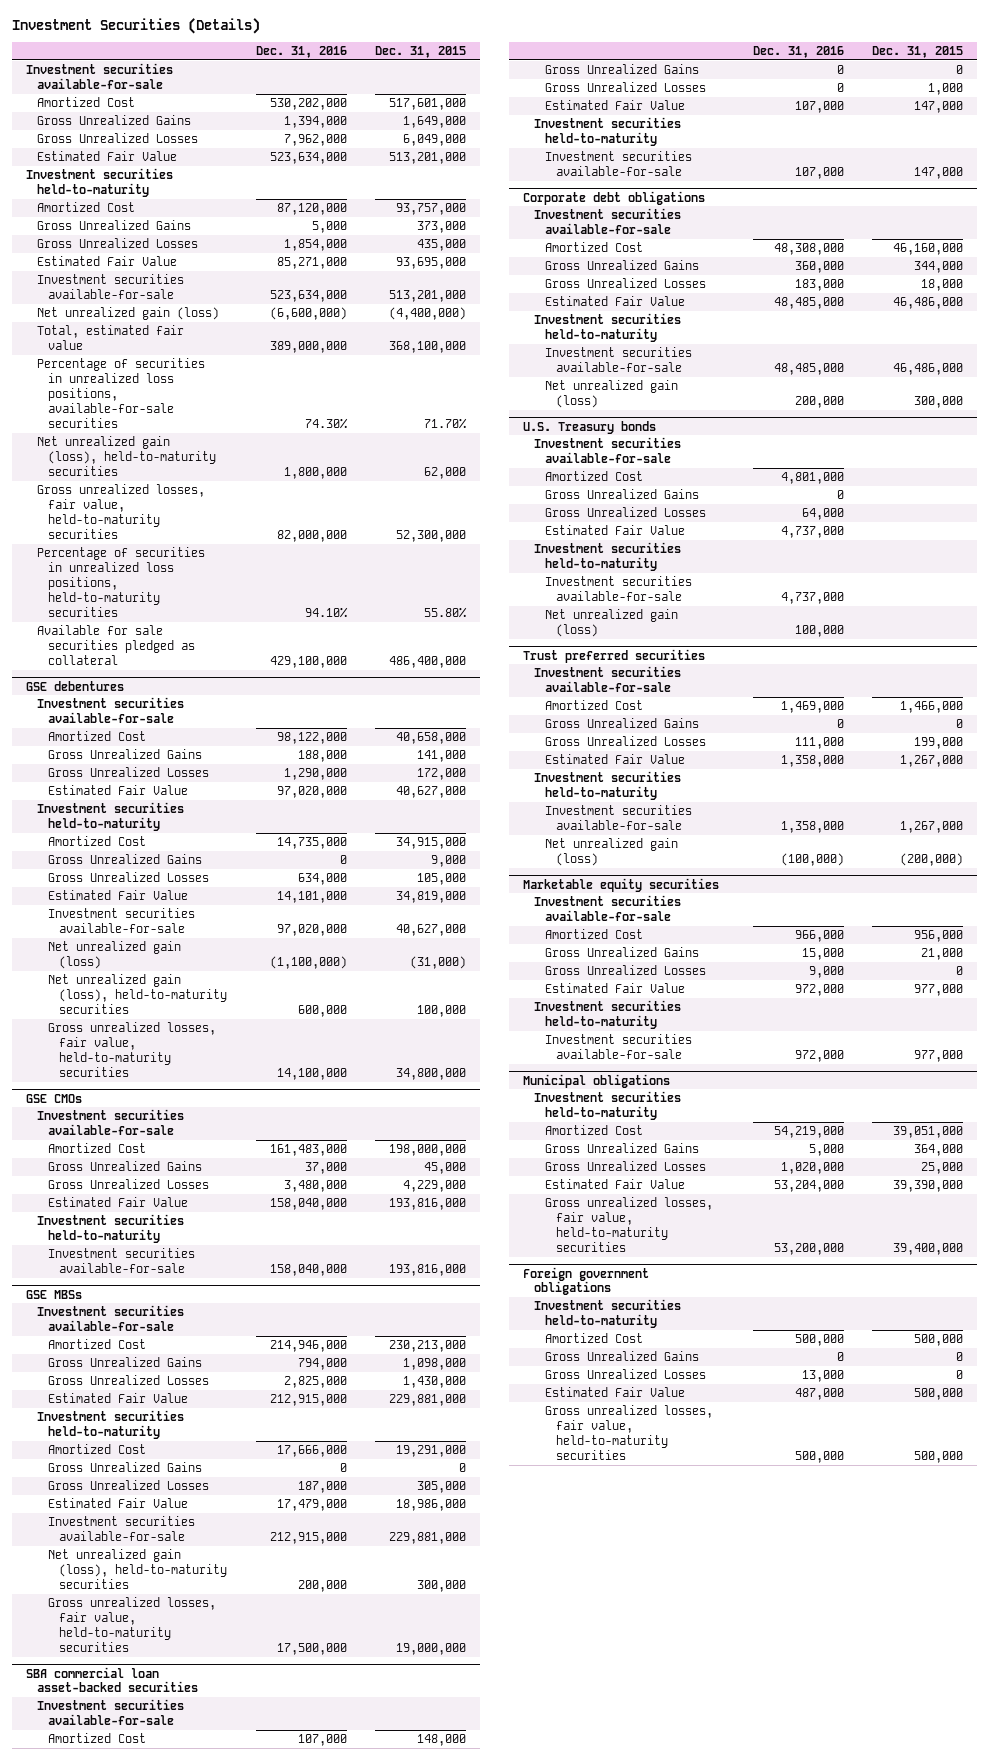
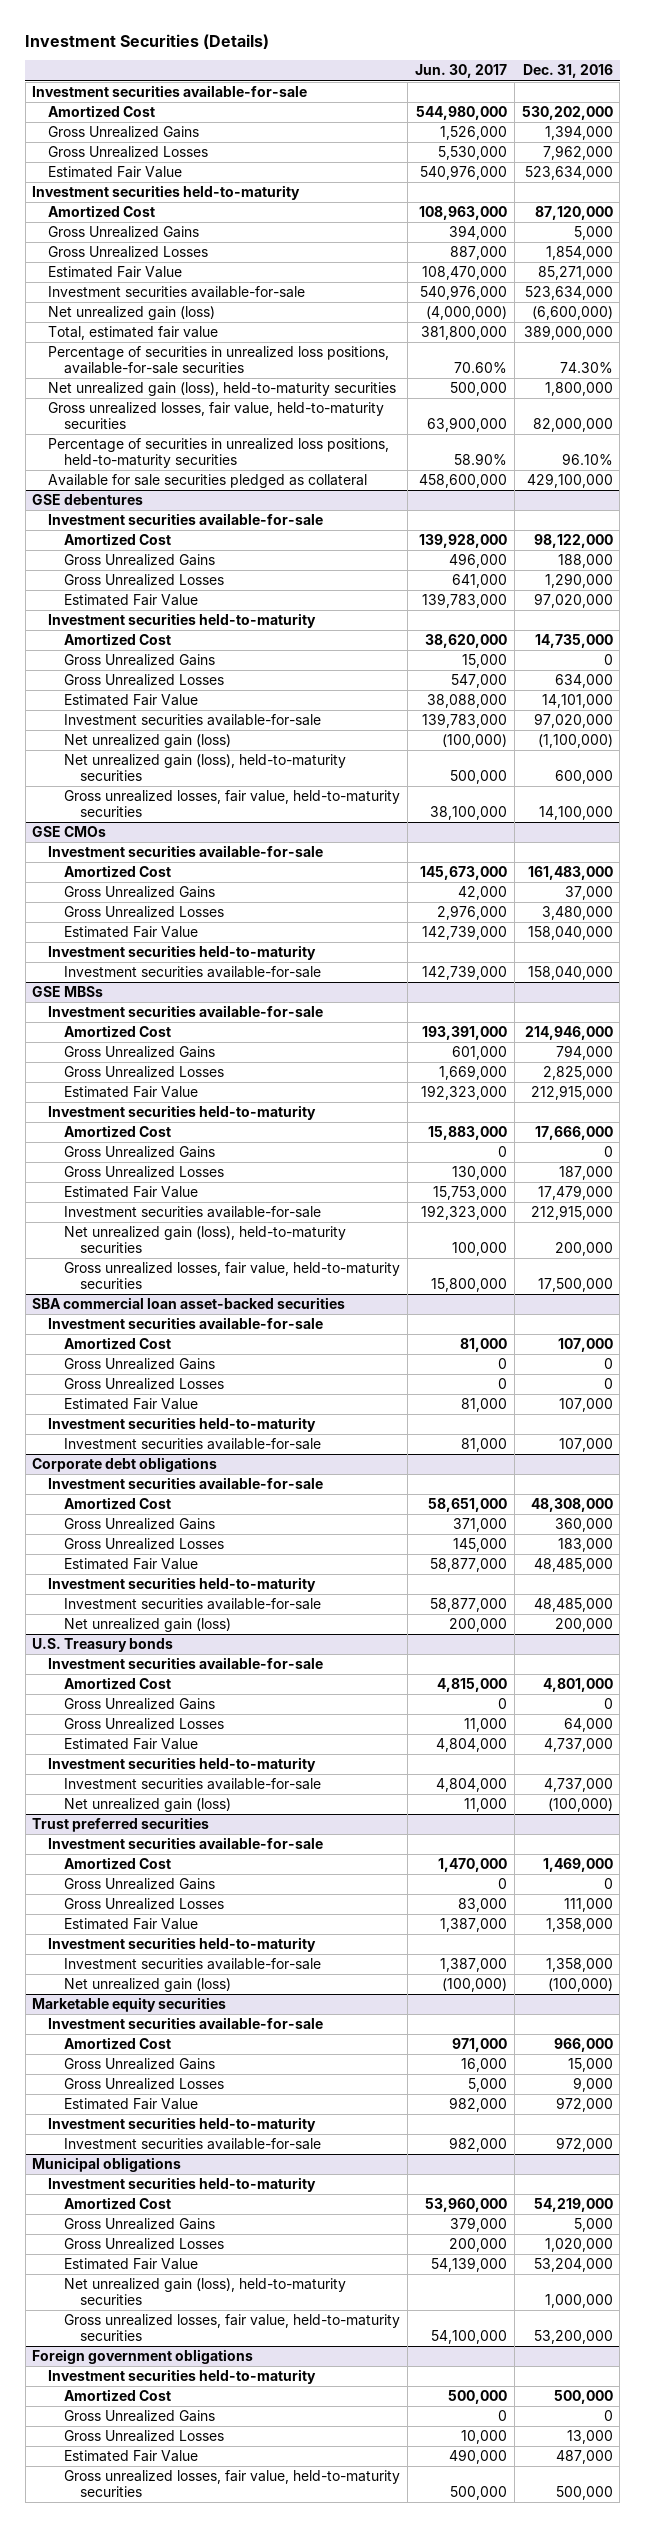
[375,45,467,58] Dec. 31, 2015 -> none
none -> [414,64,507,79] Jun. 30, 2017
[304,606,348,618] 94.10% -> [561,453,613,466] 96.10%
[794,624,844,637] 100,000 -> [547,1798,613,1813] (100,000)
none -> [64,2278,347,2306] Net unrealized gain (loss), held-to-maturity securities

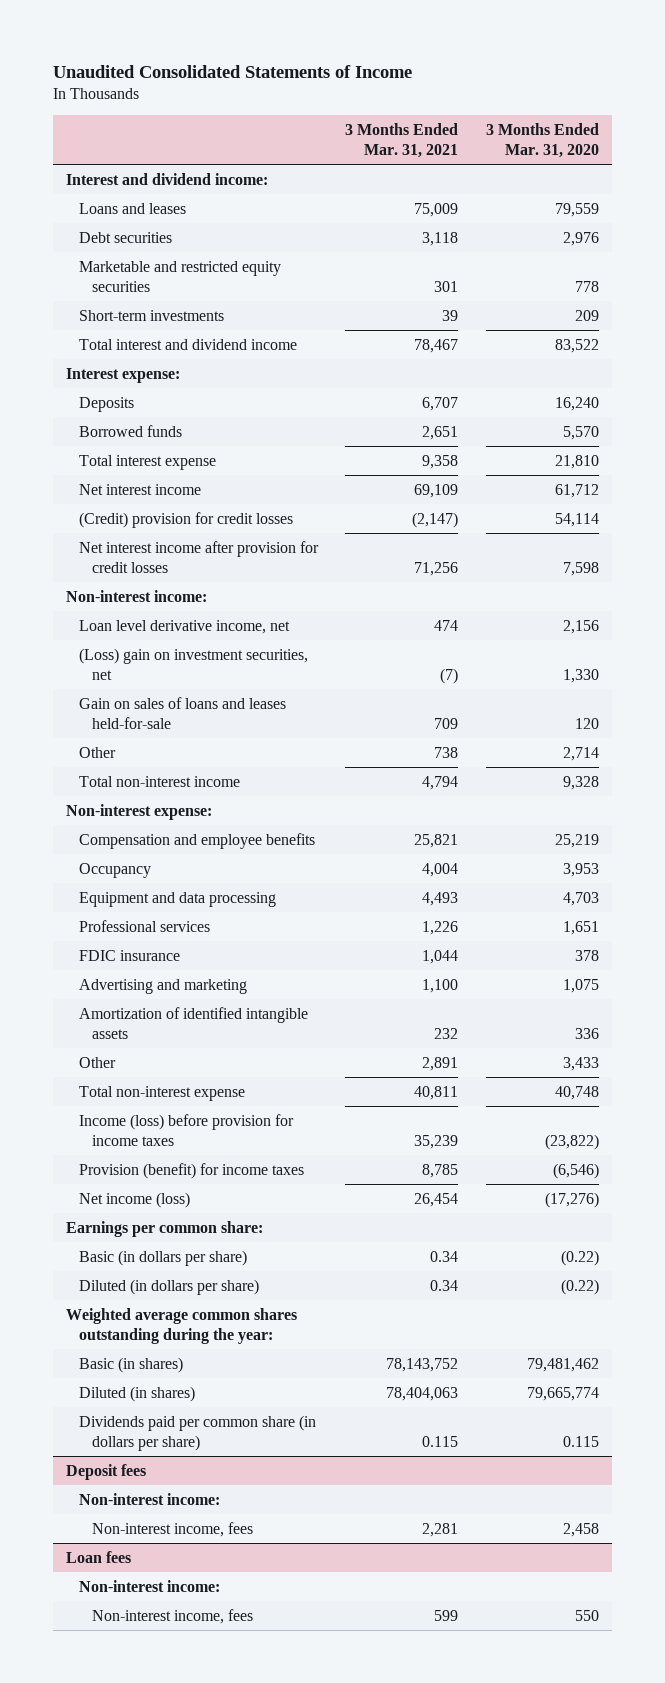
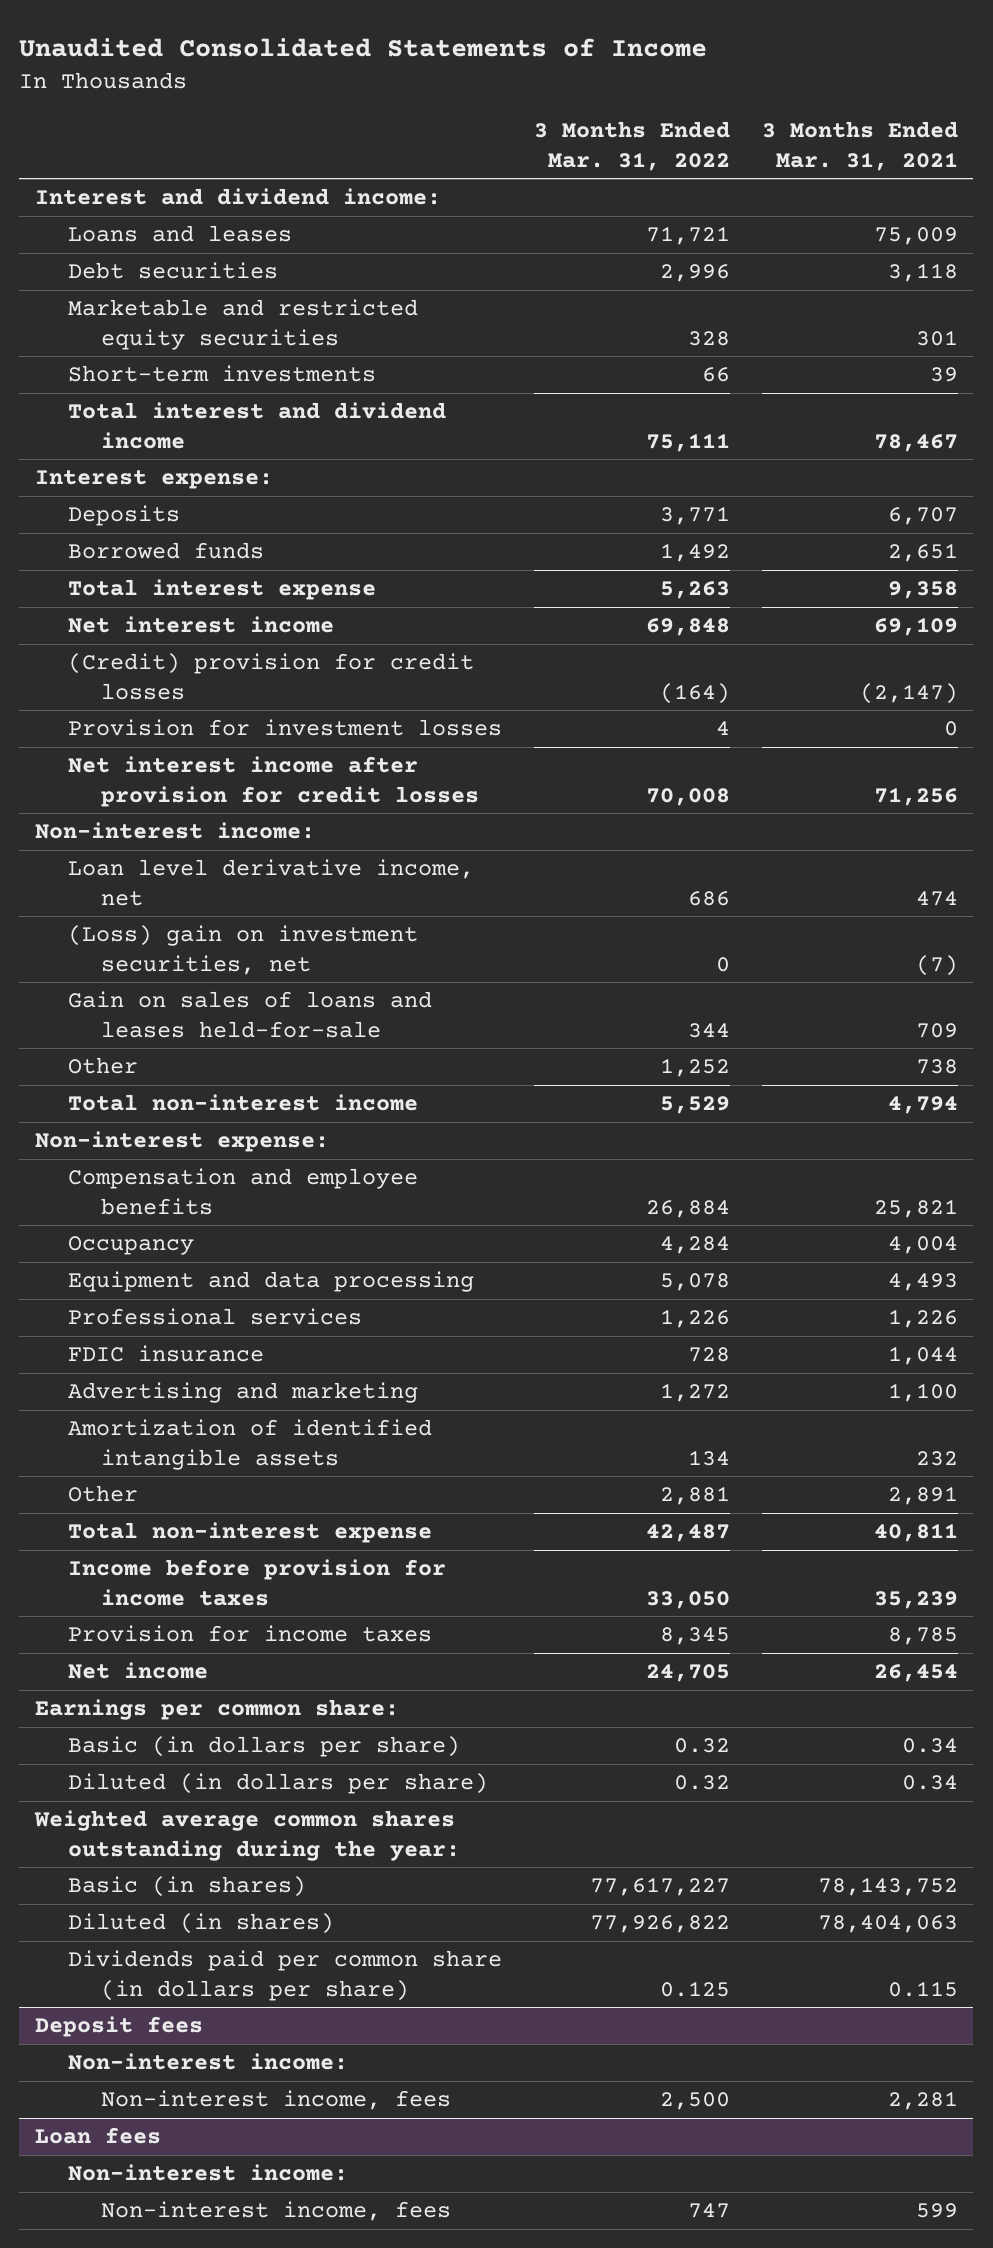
[485,123,599,158] 3 Months Ended Mar. 31, 2020 -> none
none -> [533,120,730,171] 3 Months Ended Mar. 31, 2022
none -> [68,719,503,737] Provision for investment losses
[79,1113,295,1146] Income (loss) before provision for income taxes -> [68,1559,447,1606] Income before provision for income taxes
[79,1162,305,1179] Provision (benefit) for income taxes -> [68,1625,433,1643] Provision for income taxes
[79,1191,191,1208] Net income (loss) -> [68,1662,209,1680] Net income

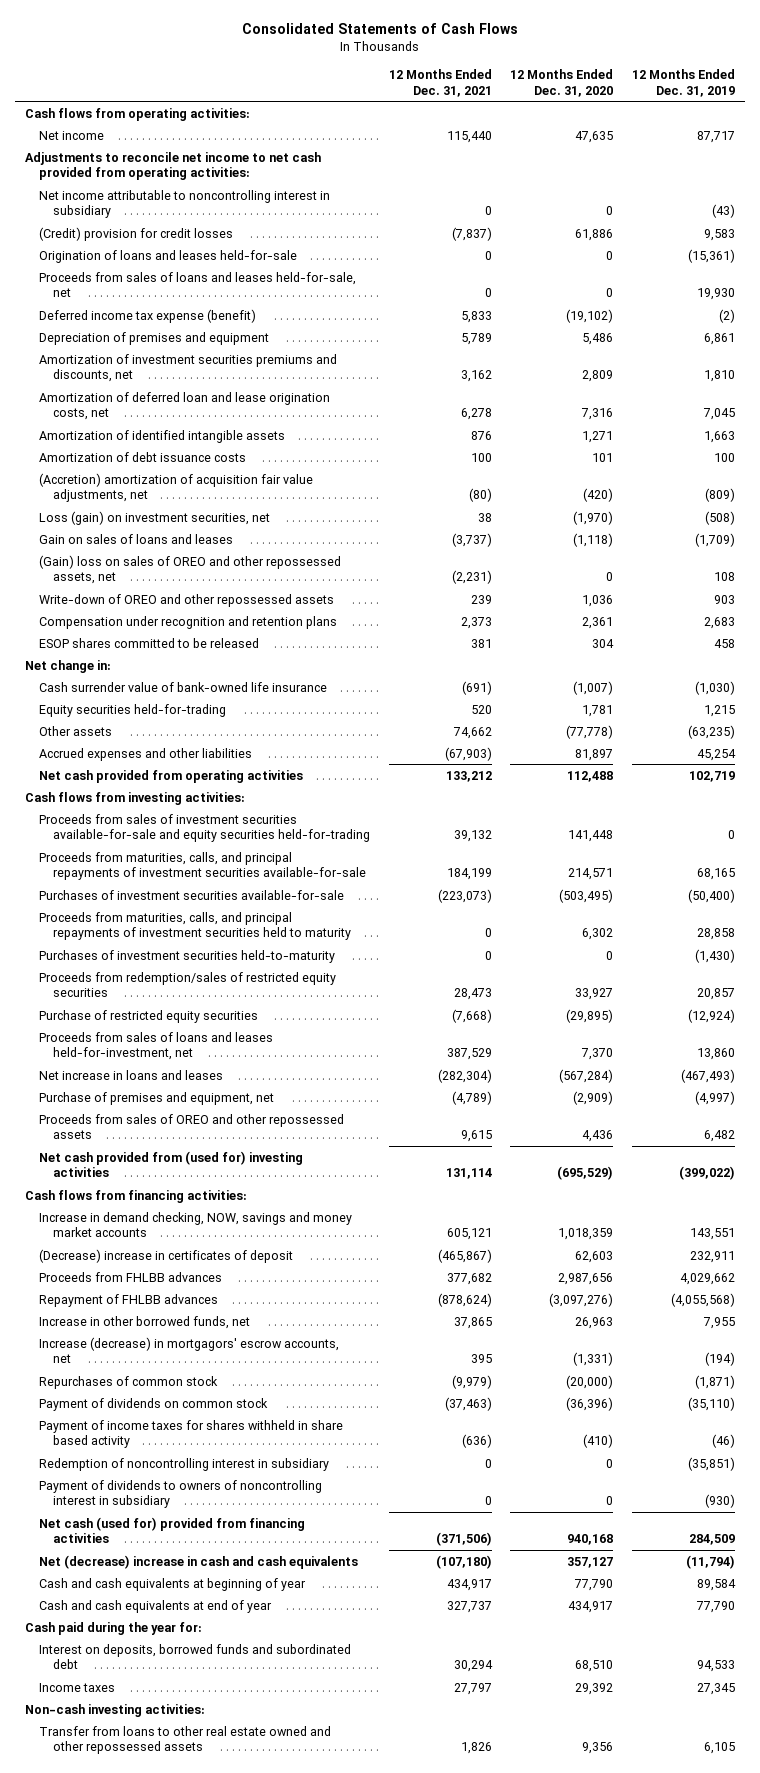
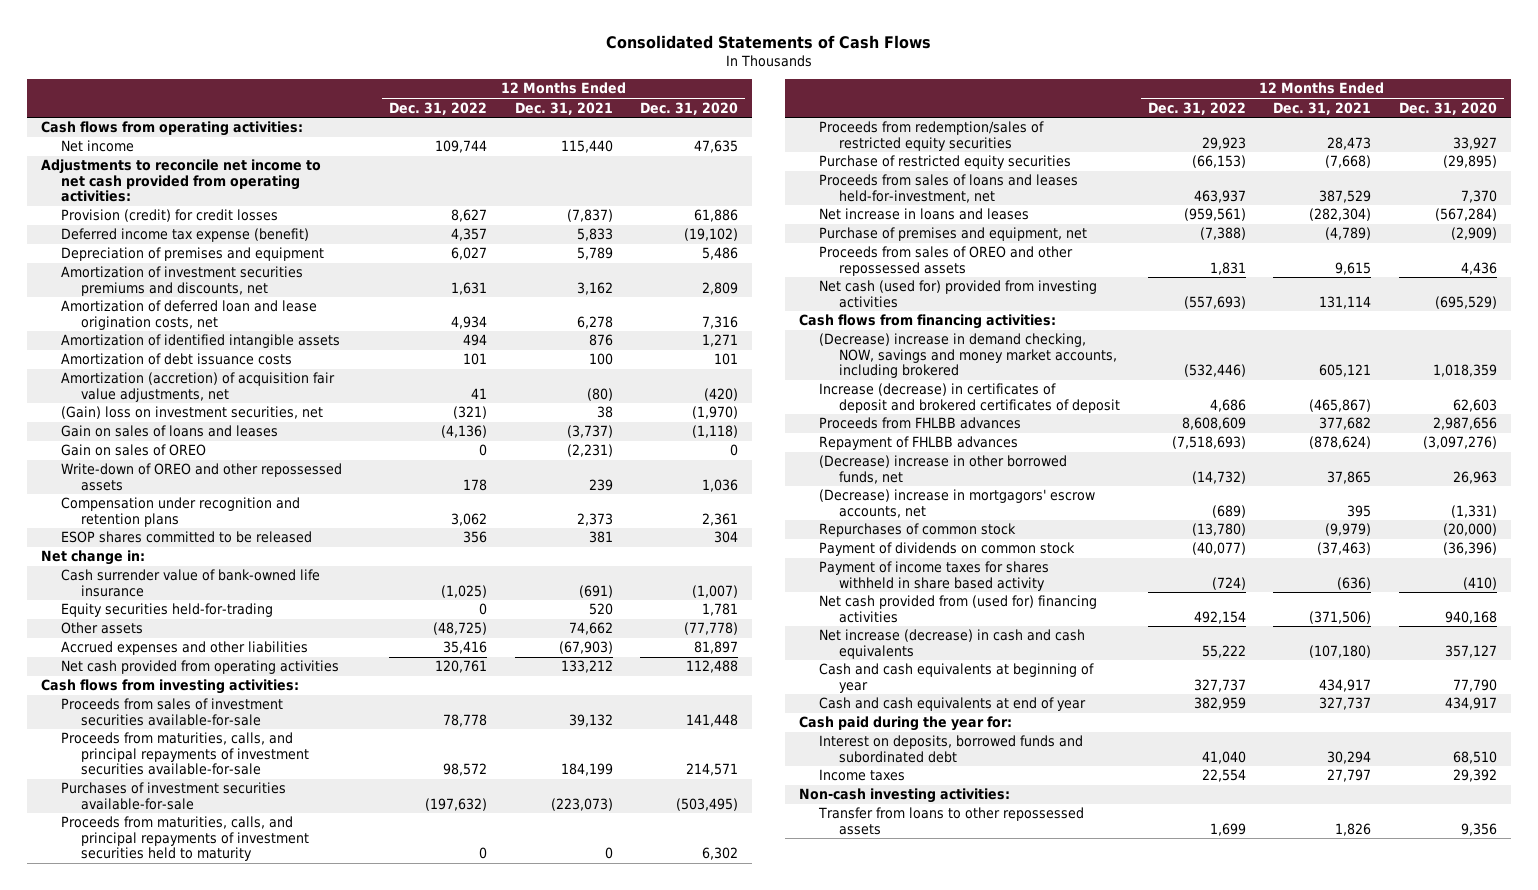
[632,69,736,97] 12 Months Ended Dec. 31, 2019 -> none
none -> [389,101,488,115] Dec. 31, 2022
[38,189,330,219] Net income attributable to noncontrolling interest in subsidiary -> none
[38,249,297,263] Origination of loans and leases held-for-sale -> none
[38,271,356,298] Proceeds from sales of loans and leases held-for-sale, net -> none
[38,226,233,241] (Credit) provision for credit losses -> [60,209,278,223] Provision (credit) for credit losses
[38,472,313,503] (Accretion) amortization of acquisition fair value adjustments, net -> [60,372,335,402] Amortization (accretion) of acquisition fair value adjustments, net
[38,510,270,525] Loss (gain) on investment securities, net -> [60,406,323,420] (Gain) loss on investment securities, net
[38,554,341,585] (Gain) loss on sales of OREO and other repossessed assets, net -> [60,444,206,457] Gain on sales of OREO
[38,813,370,843] Proceeds from sales of investment securities available-for-sale and equity securities held-for-trading -> [60,698,283,726] Proceeds from sales of investment securities available-for-sale
[38,949,335,963] Purchases of investment securities held-to-maturity -> none
[38,1150,303,1178] Net cash provided from (used for) investing activities -> [819,280,1098,308] Net cash (used for) provided from investing activities
[38,1211,352,1238] Increase in demand checking, NOW, savings and money market accounts -> [819,333,1118,379] (Decrease) increase in demand checking, NOW, savings and money market accounts, including brokered
[38,1248,293,1263] (Decrease) increase in certificates of deposit -> [819,383,1121,413] Increase (decrease) in certificates of deposit and brokered certificates of deposit
[38,1315,250,1329] Increase in other borrowed funds, net -> [819,455,1068,484] (Decrease) increase in other borrowed funds, net
[38,1336,339,1364] Increase (decrease) in mortgagors' escrow accounts, net -> [819,489,1096,518] (Decrease) increase in mortgagors' escrow accounts, net
[38,1457,329,1471] Redemption of noncontrolling interest in subsidiary -> none
[38,1479,322,1509] Payment of dividends to owners of noncontrolling interest in subsidiary -> none
[38,1516,305,1544] Net cash (used for) provided from financing activities -> [819,595,1098,623] Net cash provided from (used for) financing activities
[38,1554,358,1569] Net (decrease) increase in cash and cash equivalents -> [819,629,1086,659] Net increase (decrease) in cash and cash equivalents
[38,1725,331,1755] Transfer from loans to other real estate owned and other repossessed assets -> [818,807,1085,835] Transfer from loans to other repossessed assets

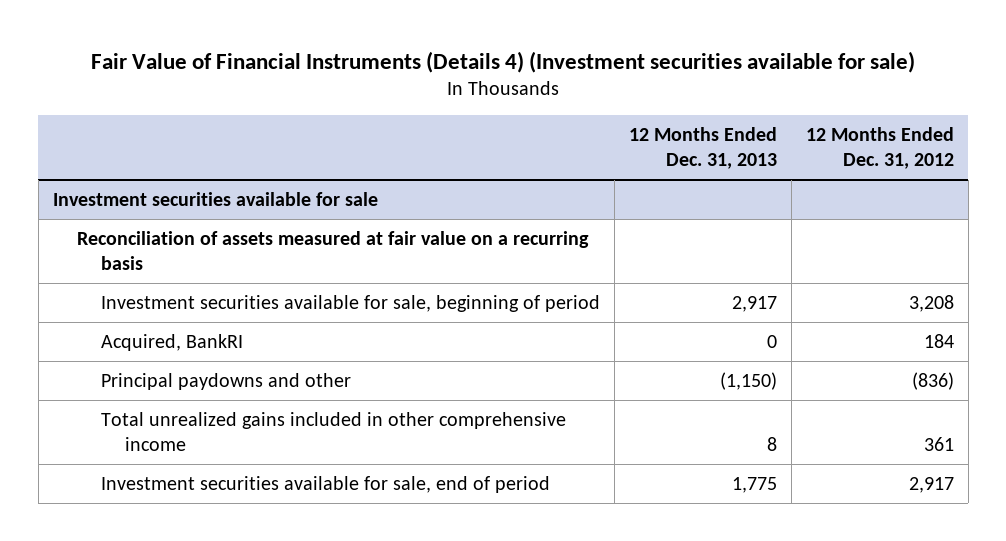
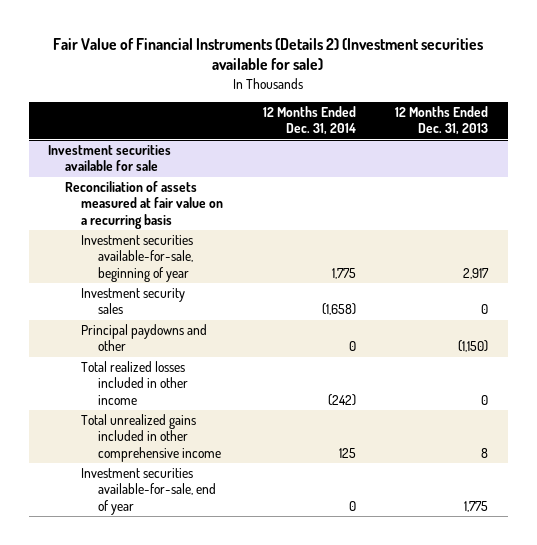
[91,50,916,73] Fair Value of Financial Instruments (Details 4) (Investment securities available for sale) -> [53,37,484,71] Fair Value of Financial Instruments (Details 2) (Investment securities available for sale)
[805,127,954,170] 12 Months Ended Dec. 31, 2012 -> none
none -> [262,106,356,136] 12 Months Ended Dec. 31, 2014
[101,333,244,351] Acquired, BankRI -> none
[101,294,601,312] Investment securities available for sale, beginning of period -> [81,235,194,282] Investment securities available-for-sale, beginning of year
none -> [81,288,186,315] Investment security sales
none -> [81,361,188,405] Total realized losses included in other income
[101,475,551,493] Investment securities available for sale, end of period -> [81,468,216,515] Investment securities available-for-sale, end of year

